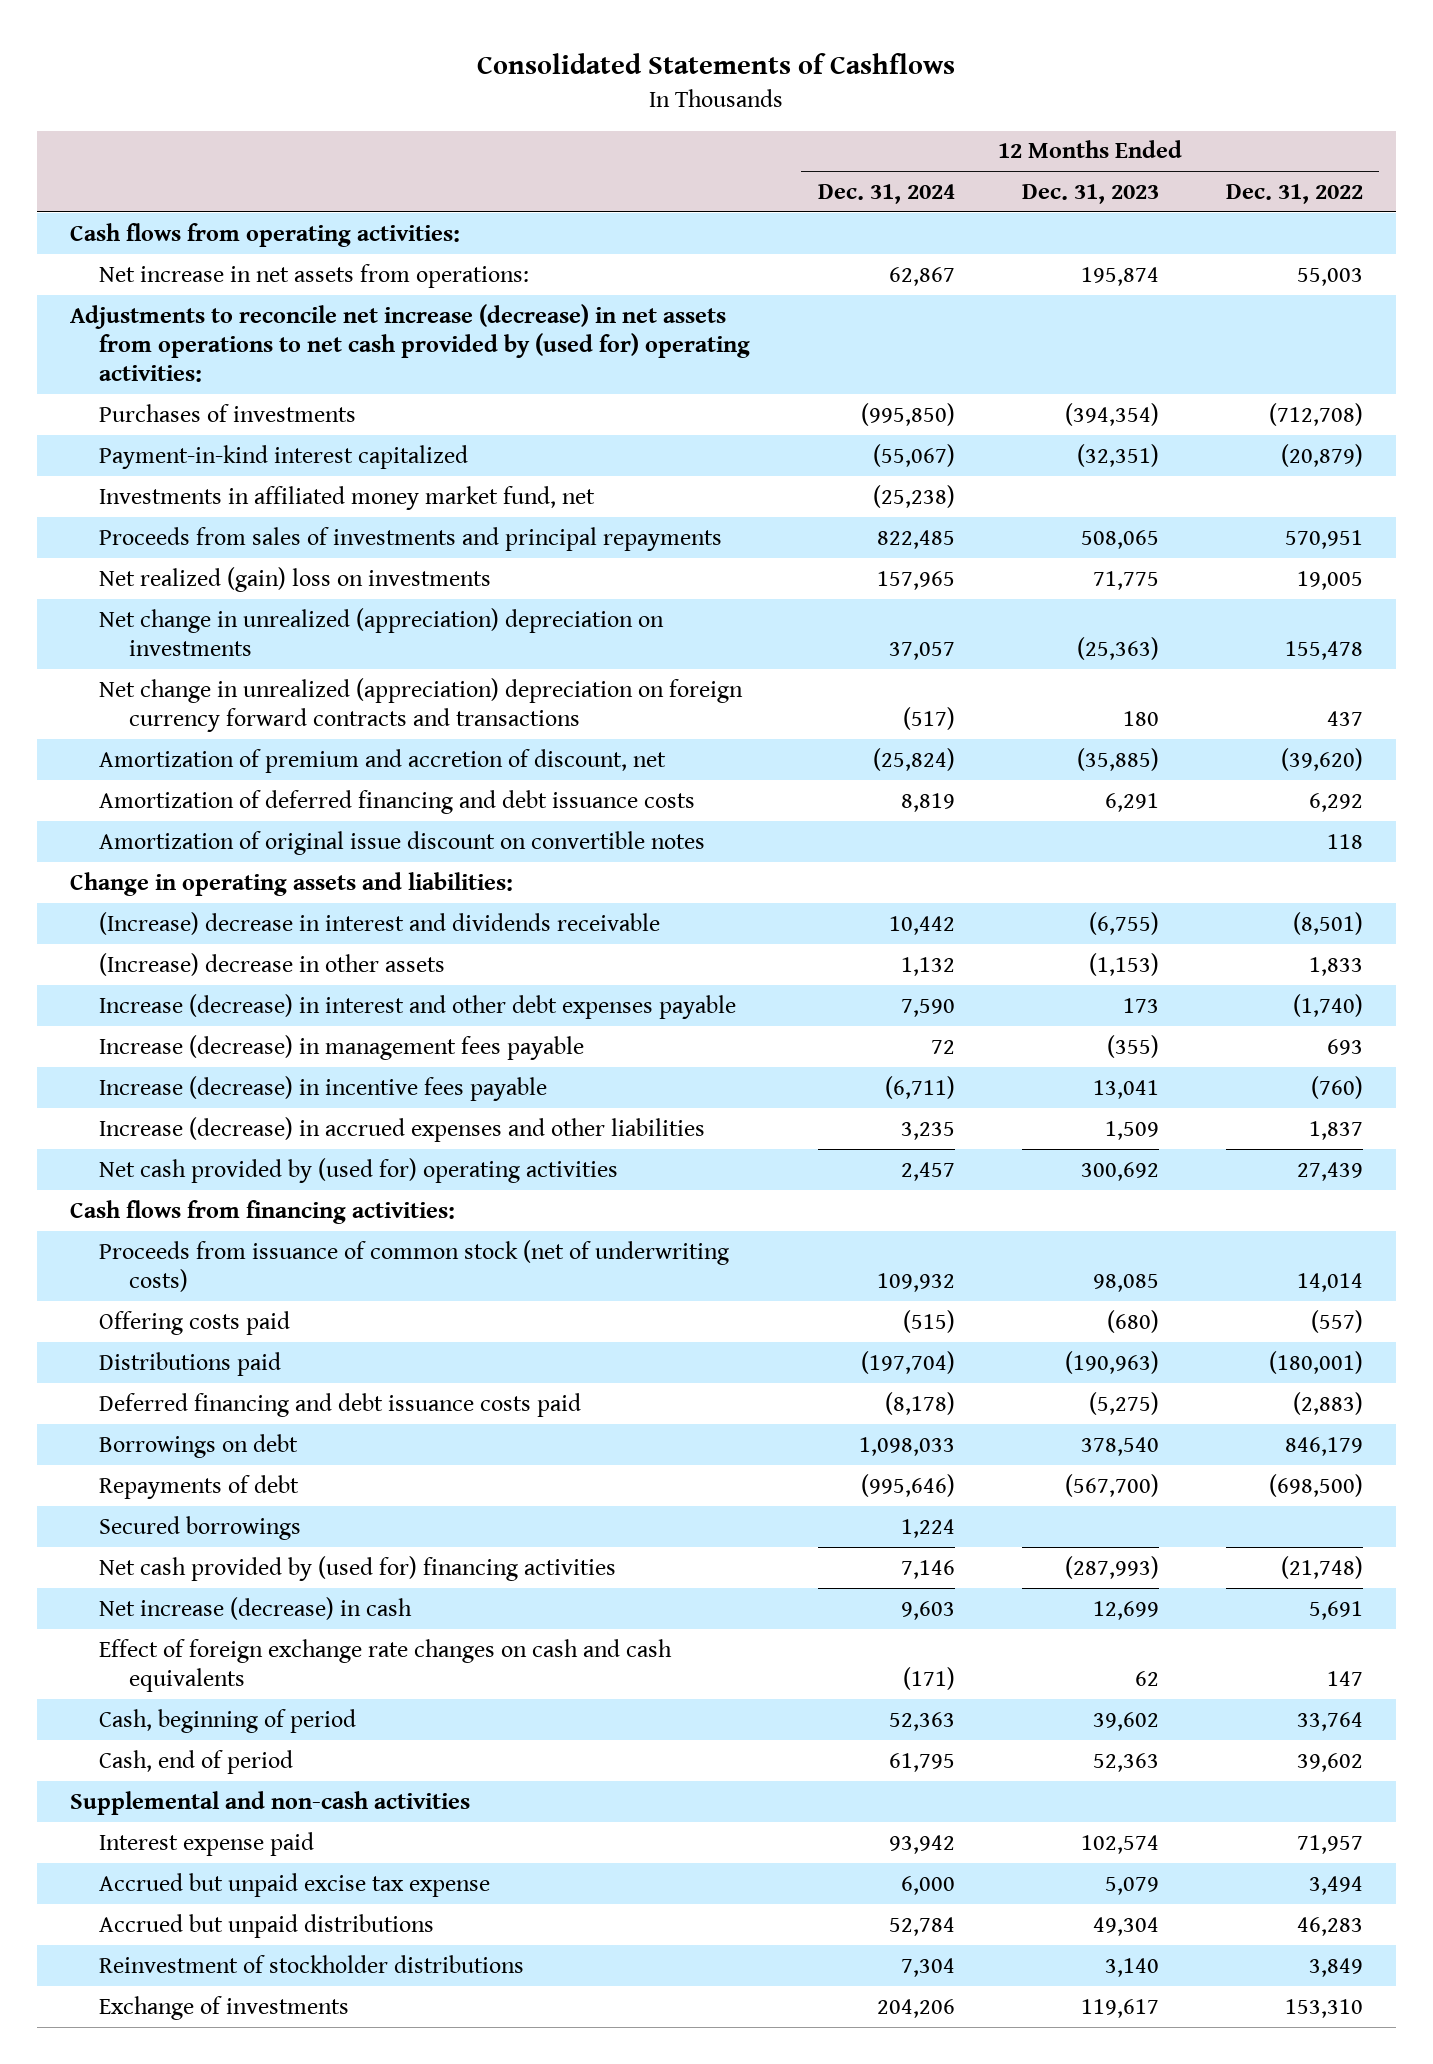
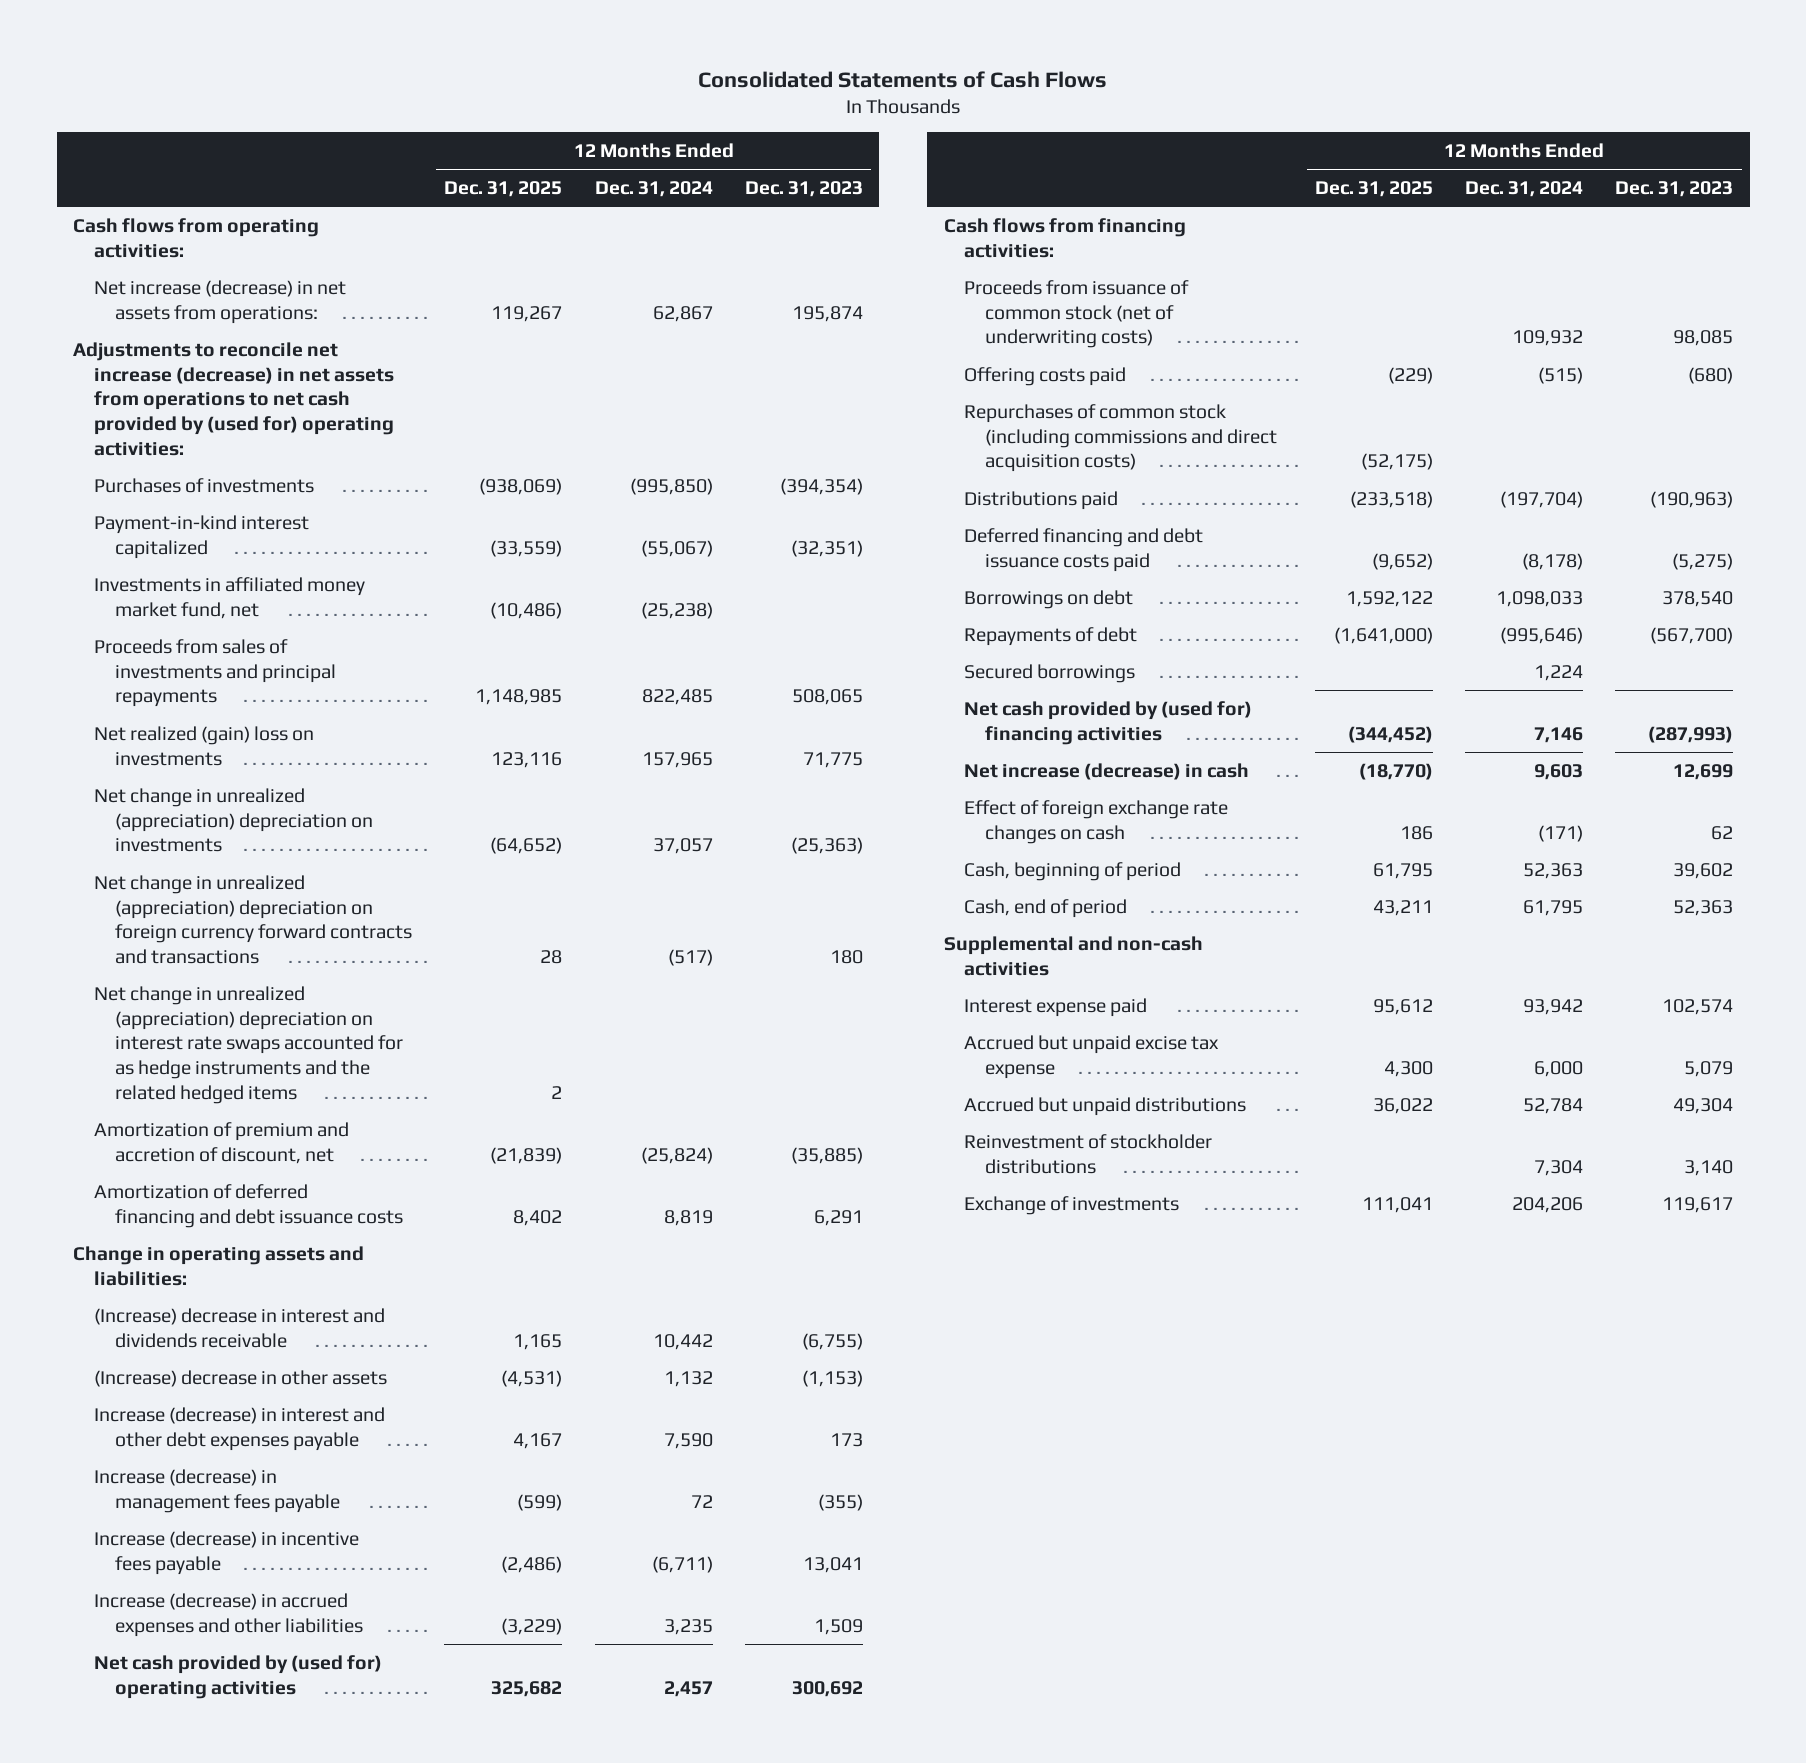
[477,53,956,75] Consolidated Statements of Cashflows -> [698,70,1108,88] Consolidated Statements of Cash Flows
[1225,183,1363,204] Dec. 31, 2022 -> none
none -> [444,181,563,198] Dec. 31, 2025
[99,263,530,288] Net increase in net assets from operations: -> [93,279,346,324] Net increase (decrease) in net assets from operations:
none -> [93,985,403,1104] Net change in unrealized (appreciation) depreciation on interest rate swaps accounted for as hedge instruments and the related hedged items
[99,830,706,855] Amortization of original issue discount on convertible notes -> none
none -> [964,403,1278,473] Repurchases of common stock (including commissions and direct acquisition costs)
[99,1638,673,1692] Effect of foreign exchange rate changes on cash and cash equivalents -> [964,799,1229,844] Effect of foreign exchange rate changes on cash

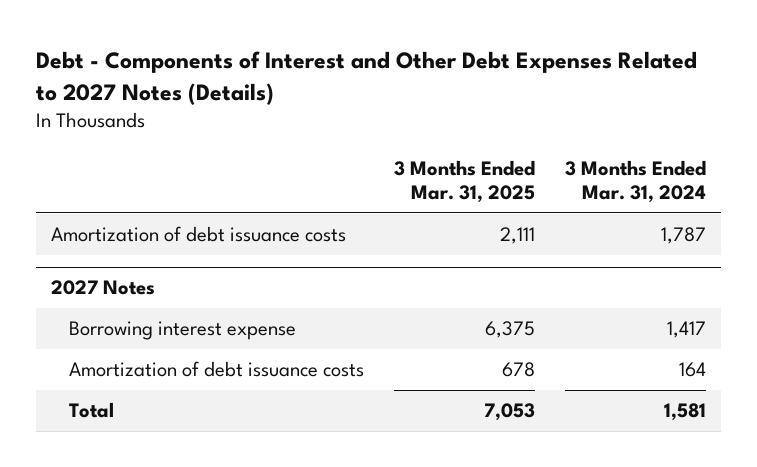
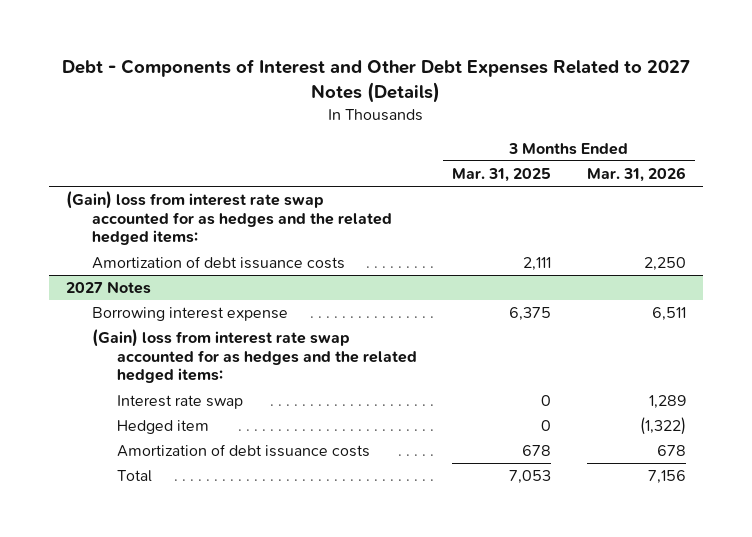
[564,159,706,204] 3 Months Ended Mar. 31, 2024 -> none
none -> [586,167,686,183] Mar. 31, 2026
none -> [66,191,392,246] (Gain) loss from interest rate swap accounted for as hedges and the related hedged items:
none -> [91,329,417,384] (Gain) loss from interest rate swap accounted for as hedges and the related hedged items:
none -> [116,395,243,410] Interest rate swap
none -> [116,420,209,435] Hedged item

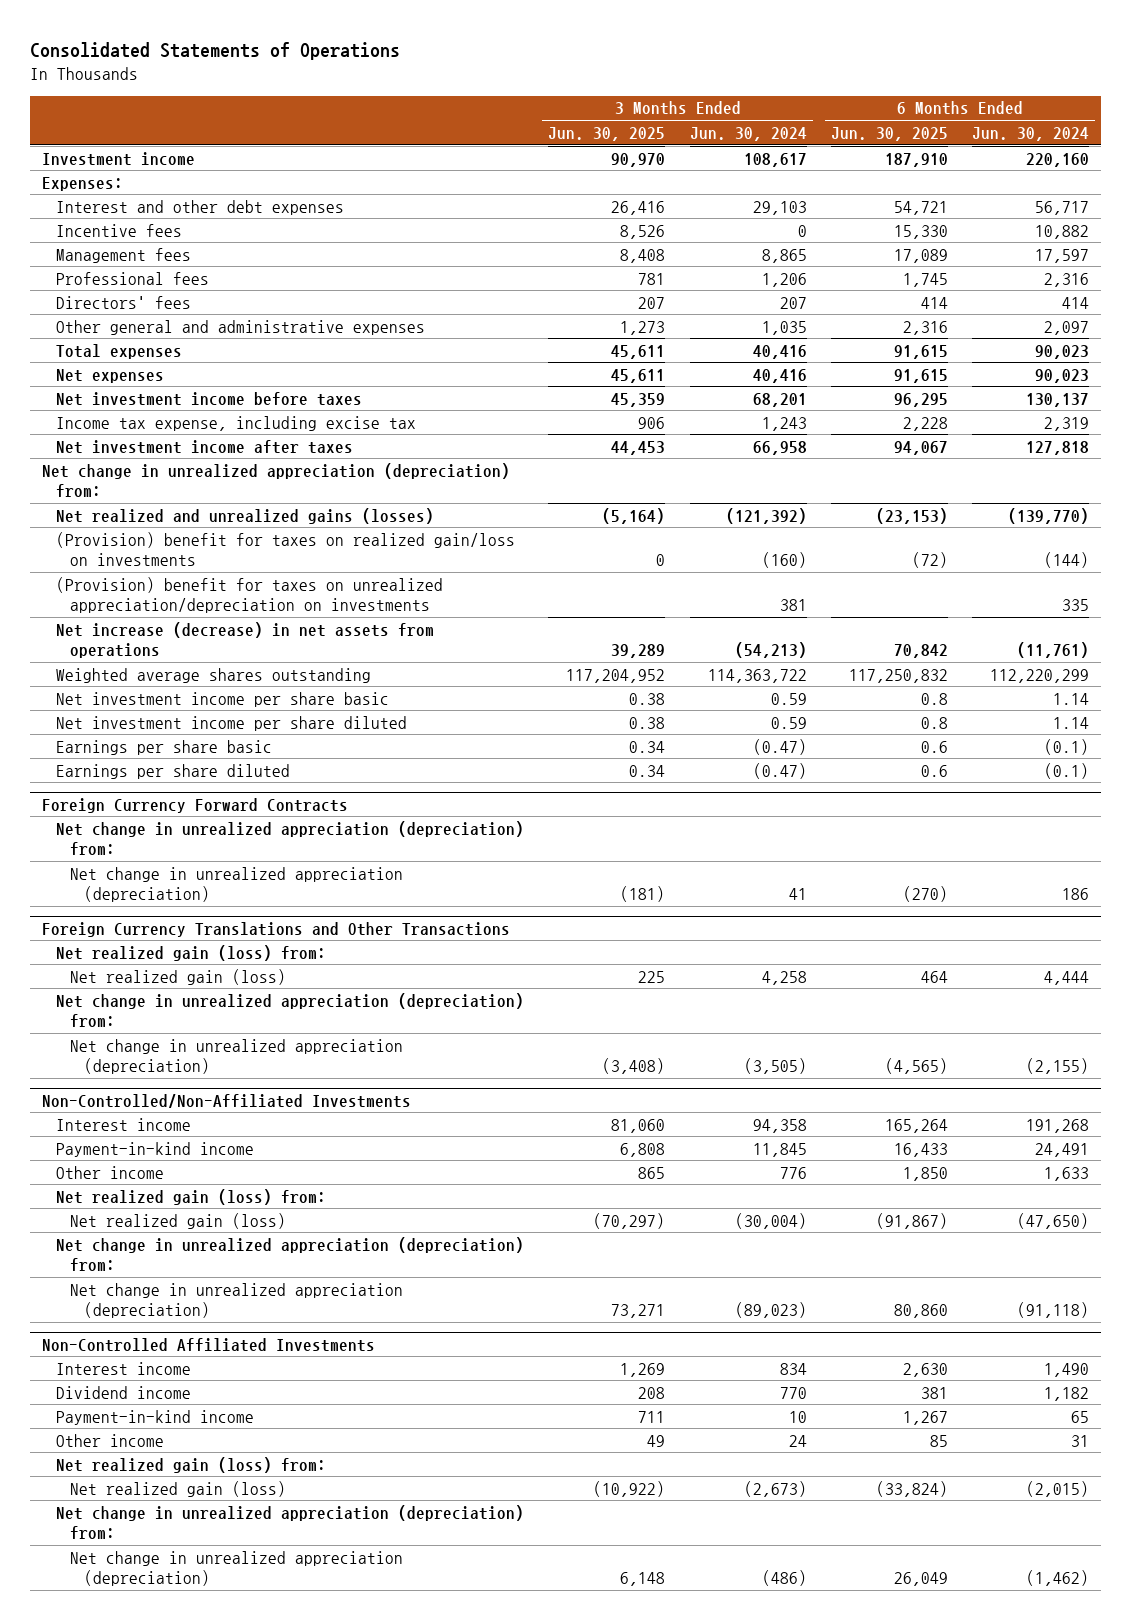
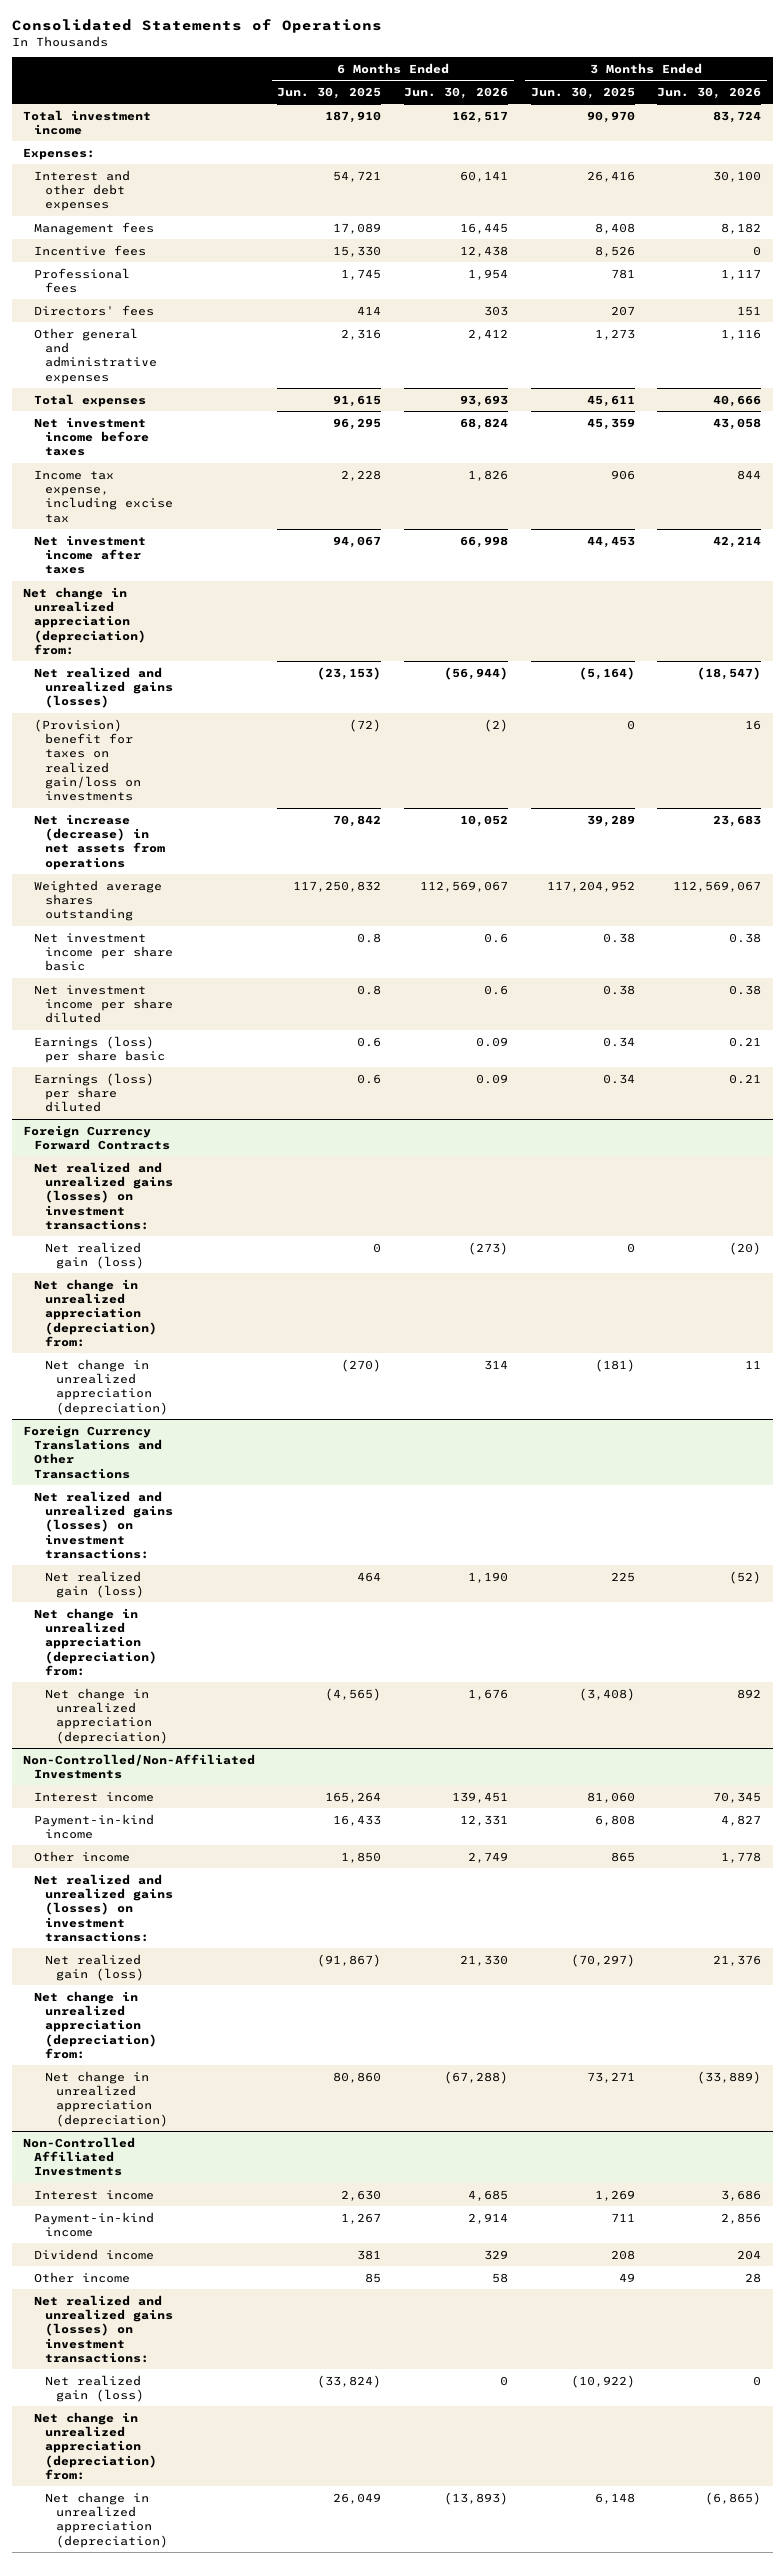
[689,126,807,141] Jun. 30, 2024 -> none
[972,126,1090,141] Jun. 30, 2024 -> none
none -> [404,86,509,99] Jun. 30, 2026
none -> [657,86,762,99] Jun. 30, 2026
[42,151,196,166] Investment income -> [22,109,151,135] Total investment income
[56,223,183,237] Incentive fees -> [34,244,147,256] Incentive fees
[56,368,165,383] Net expenses -> none
[56,576,444,613] (Provision) benefit for taxes on unrealized appreciation/depreciation on investments -> none
[56,739,273,755] Earnings per share basic -> [34,1035,166,1063] Earnings (loss) per share basic
[56,763,291,779] Earnings per share diluted -> [34,1072,155,1113] Earnings (loss) per share diluted
none -> [34,1161,174,1230] Net realized and unrealized gains (losses) on investment transactions:
none -> [45,1241,145,1269] Net realized gain (loss)
[56,944,327,961] Net realized gain (loss) from: -> none
none -> [34,1490,174,1559] Net realized and unrealized gains (losses) on investment transactions:
[56,1188,327,1205] Net realized gain (loss) from: -> none
none -> [34,1873,174,1942] Net realized and unrealized gains (losses) on investment transactions:
[56,1385,192,1399] Dividend income -> [34,2248,155,2260] Dividend income
[56,1456,327,1473] Net realized gain (loss) from: -> none
none -> [34,2294,174,2363] Net realized and unrealized gains (losses) on investment transactions:

